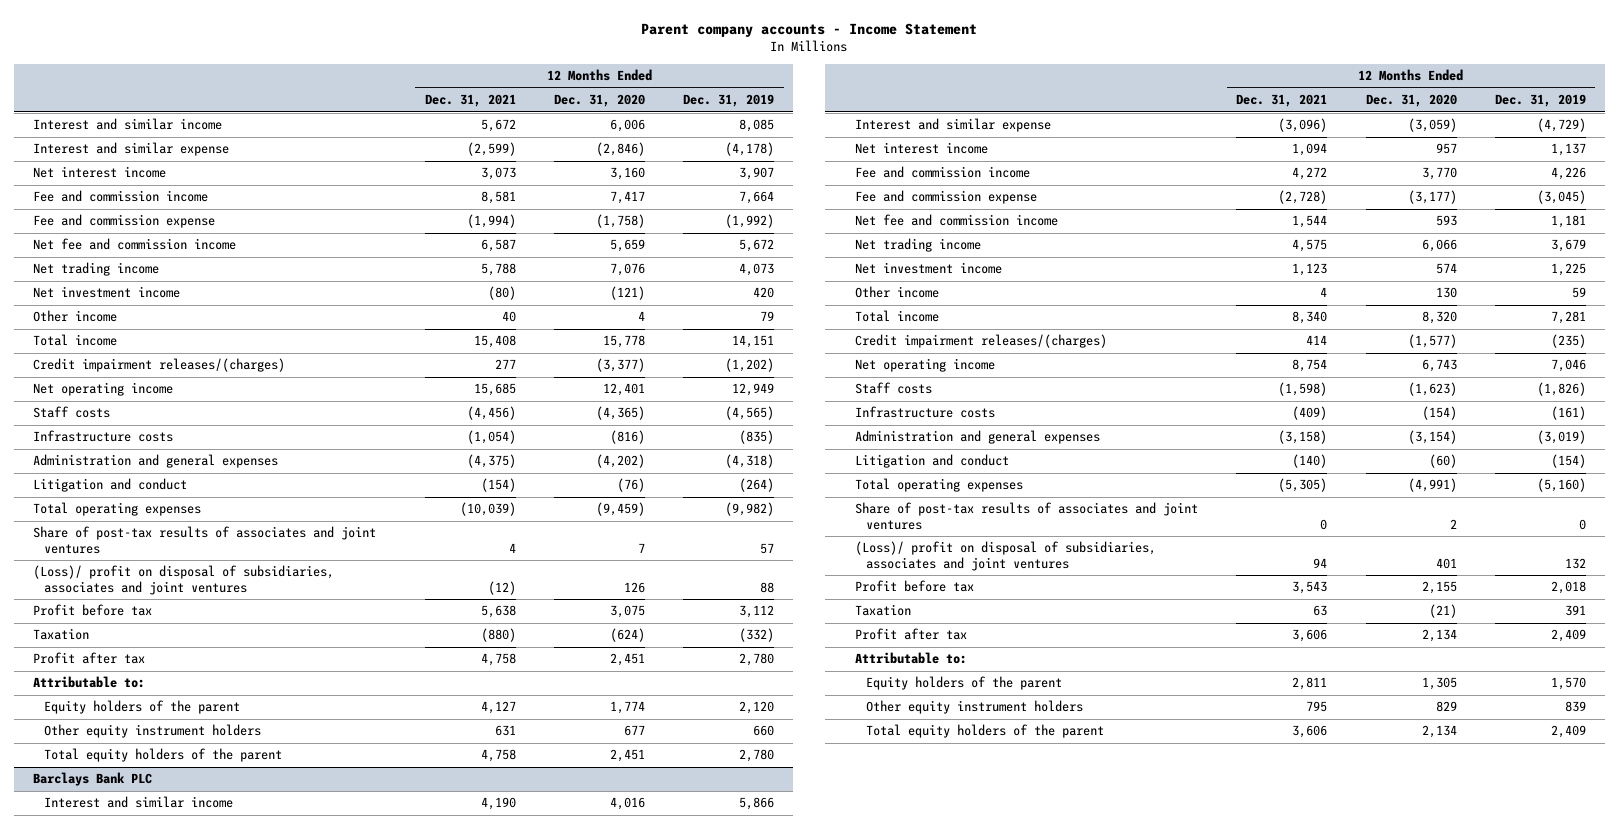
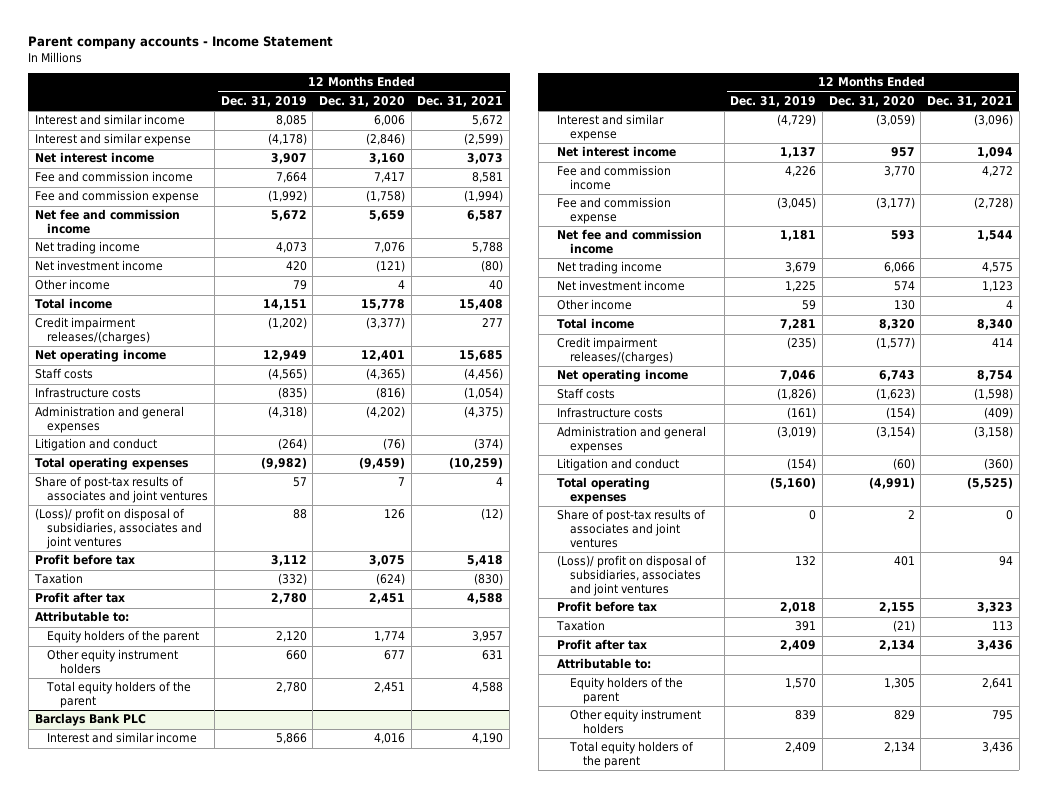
[480,478,516,493] (154) -> [474,438,504,451] (374)
[459,502,516,517] (10,039) -> [449,457,504,470] (10,259)
[480,605,516,619] 5,638 -> [467,555,504,567] 5,418
[480,628,516,643] (880) -> [474,573,504,586] (830)
[480,653,516,667] 4,758 -> [467,593,504,605] 4,588
[480,701,516,715] 4,127 -> [472,631,504,643] 3,957
[480,749,516,763] 4,758 -> [472,682,504,694] 4,588
[1292,454,1328,469] (140) -> [984,458,1014,471] (360)
[1278,478,1328,493] (5,305) -> [967,477,1014,490] (5,525)
[1292,581,1328,595] 3,543 -> [977,602,1014,614] 3,323
[1313,605,1328,617] 63 -> [992,621,1014,632] 113
[1292,629,1328,643] 3,606 -> [977,640,1014,652] 3,436
[1292,677,1328,691] 2,811 -> [982,678,1014,690] 2,641
[1292,725,1328,739] 3,606 -> [982,742,1014,754] 3,436

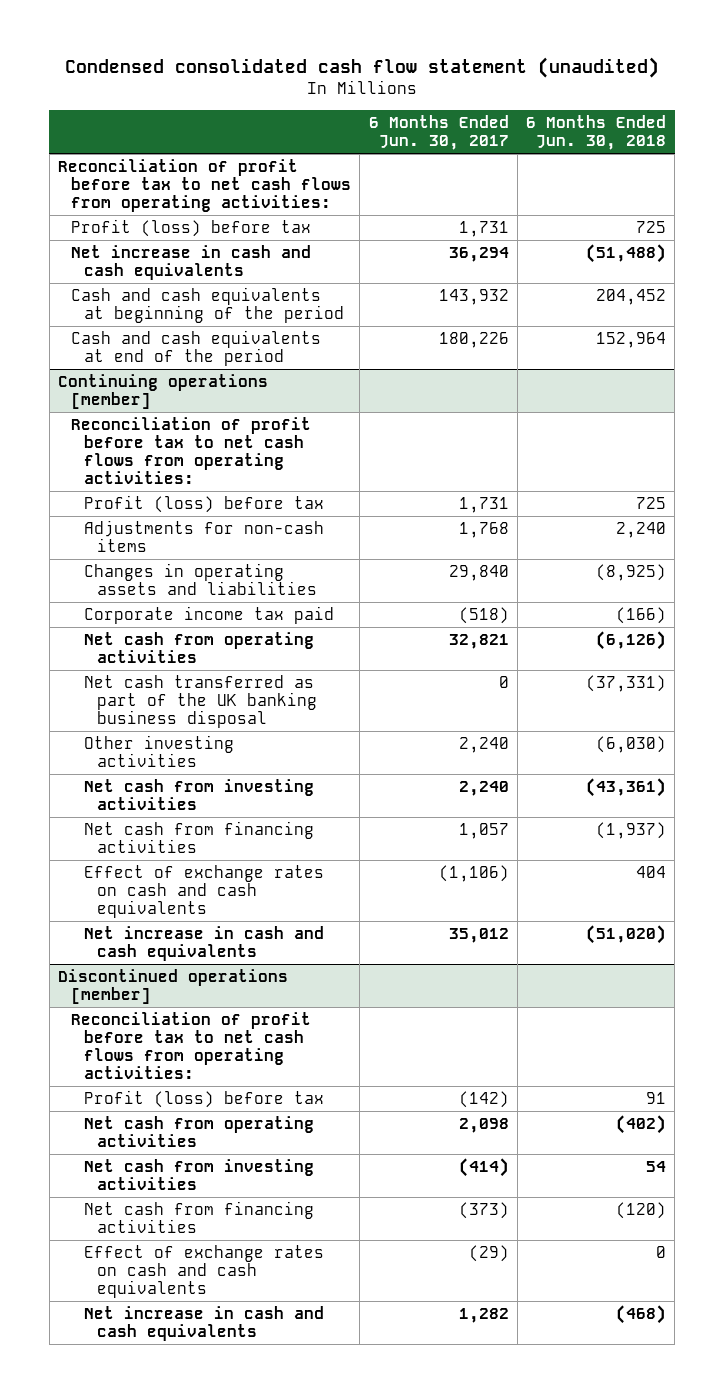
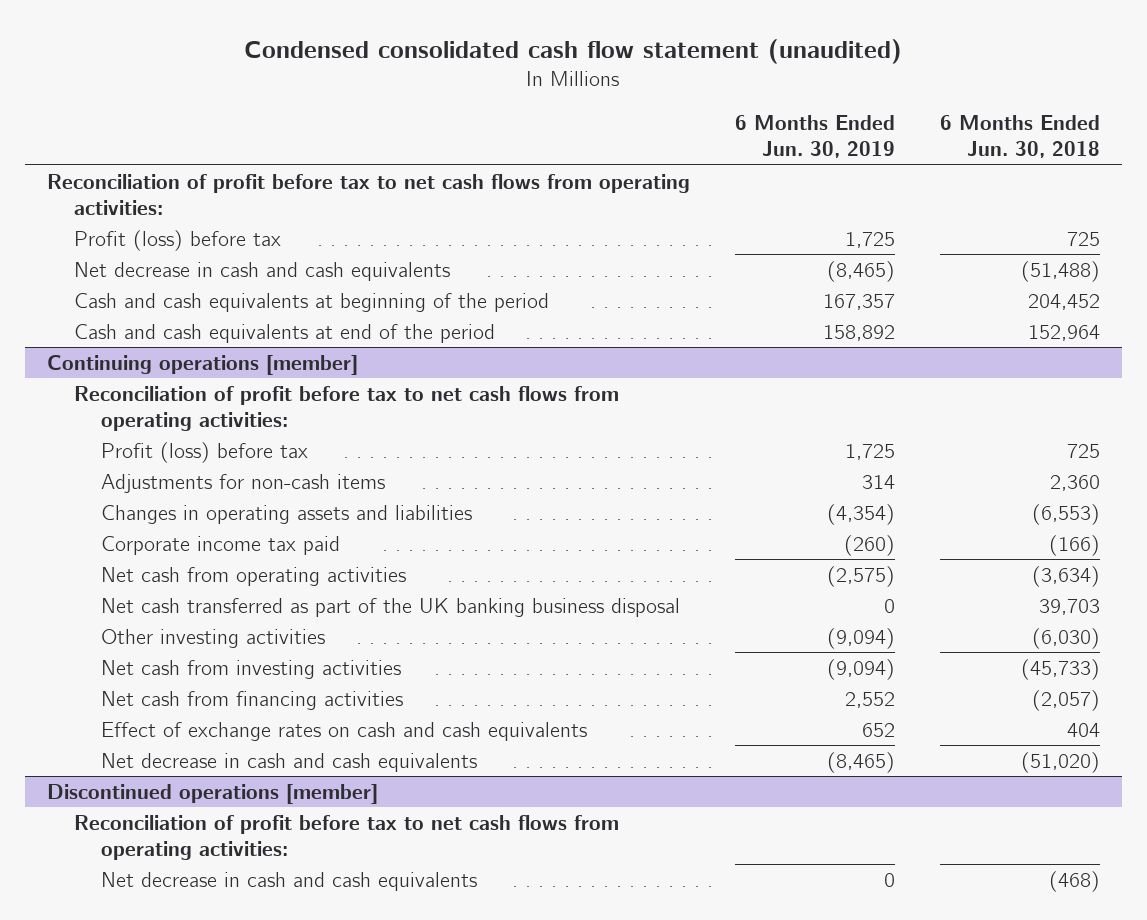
[368,115,509,151] 6 Months Ended Jun. 30, 2017 -> none
none -> [734,115,895,159] 6 Months Ended Jun. 30, 2019
[71,245,312,281] Net increase in cash and cash equivalents -> [74,261,451,281] Net decrease in cash and cash equivalents
[616,522,667,539] 2,240 -> [1049,474,1100,491] 2,360
[596,564,667,582] (8,925) -> [1031,503,1100,525] (6,553)
[596,631,667,651] (6,126) -> [1031,565,1100,587] (3,634)
[586,675,667,693] (37,331) -> [1038,598,1100,615] 39,703
[586,778,667,798] (43,361) -> [1020,658,1100,680] (45,733)
[596,822,667,840] (1,937) -> [1031,689,1100,711] (2,057)
[84,926,325,962] Net increase in cash and cash equivalents -> [100,752,477,772] Net decrease in cash and cash equivalents
[84,1090,325,1109] Profit (loss) before tax -> none
[84,1116,315,1148] Net cash from operating activities -> none
[84,1159,315,1191] Net cash from investing activities -> none
[84,1201,315,1234] Net cash from financing activities -> none
[84,1245,325,1299] Effect of exchange rates on cash and cash equivalents -> none
[84,1306,325,1342] Net increase in cash and cash equivalents -> [100,871,477,891] Net decrease in cash and cash equivalents

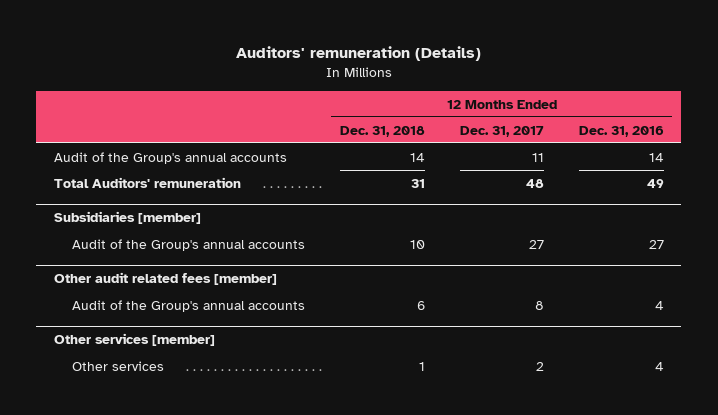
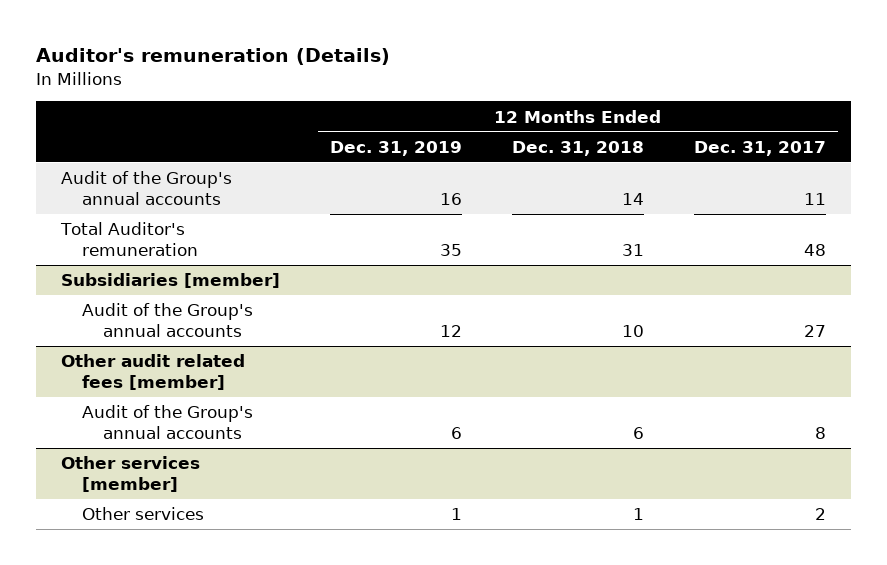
[235,46,481,62] Auditors' remuneration (Details) -> [36,48,391,66] Auditor's remuneration (Details)
[578,125,664,137] Dec. 31, 2016 -> none
none -> [330,140,463,156] Dec. 31, 2019
[53,176,241,188] Total Auditors' remuneration -> [60,222,199,257] Total Auditor's remuneration

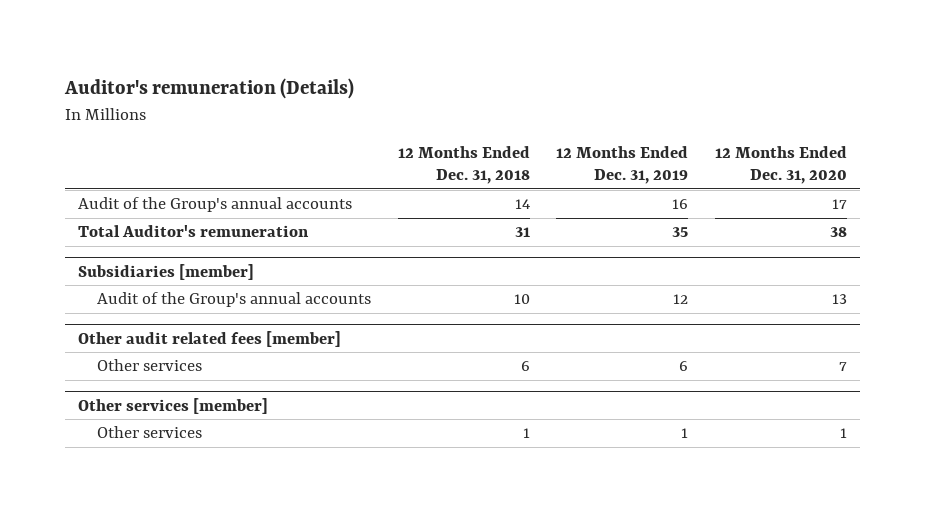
[693,140,826,156] Dec. 31, 2017 -> none
none -> [715,145,848,185] 12 Months Ended Dec. 31, 2020
[82,405,254,440] Audit of the Group's annual accounts -> none
none -> [96,359,202,372] Other services

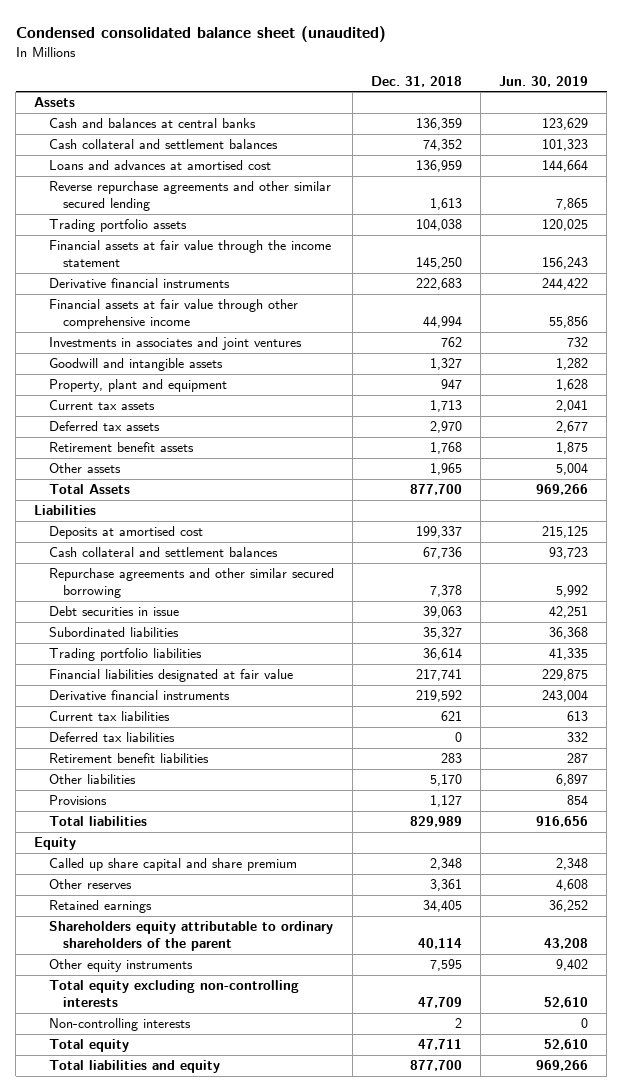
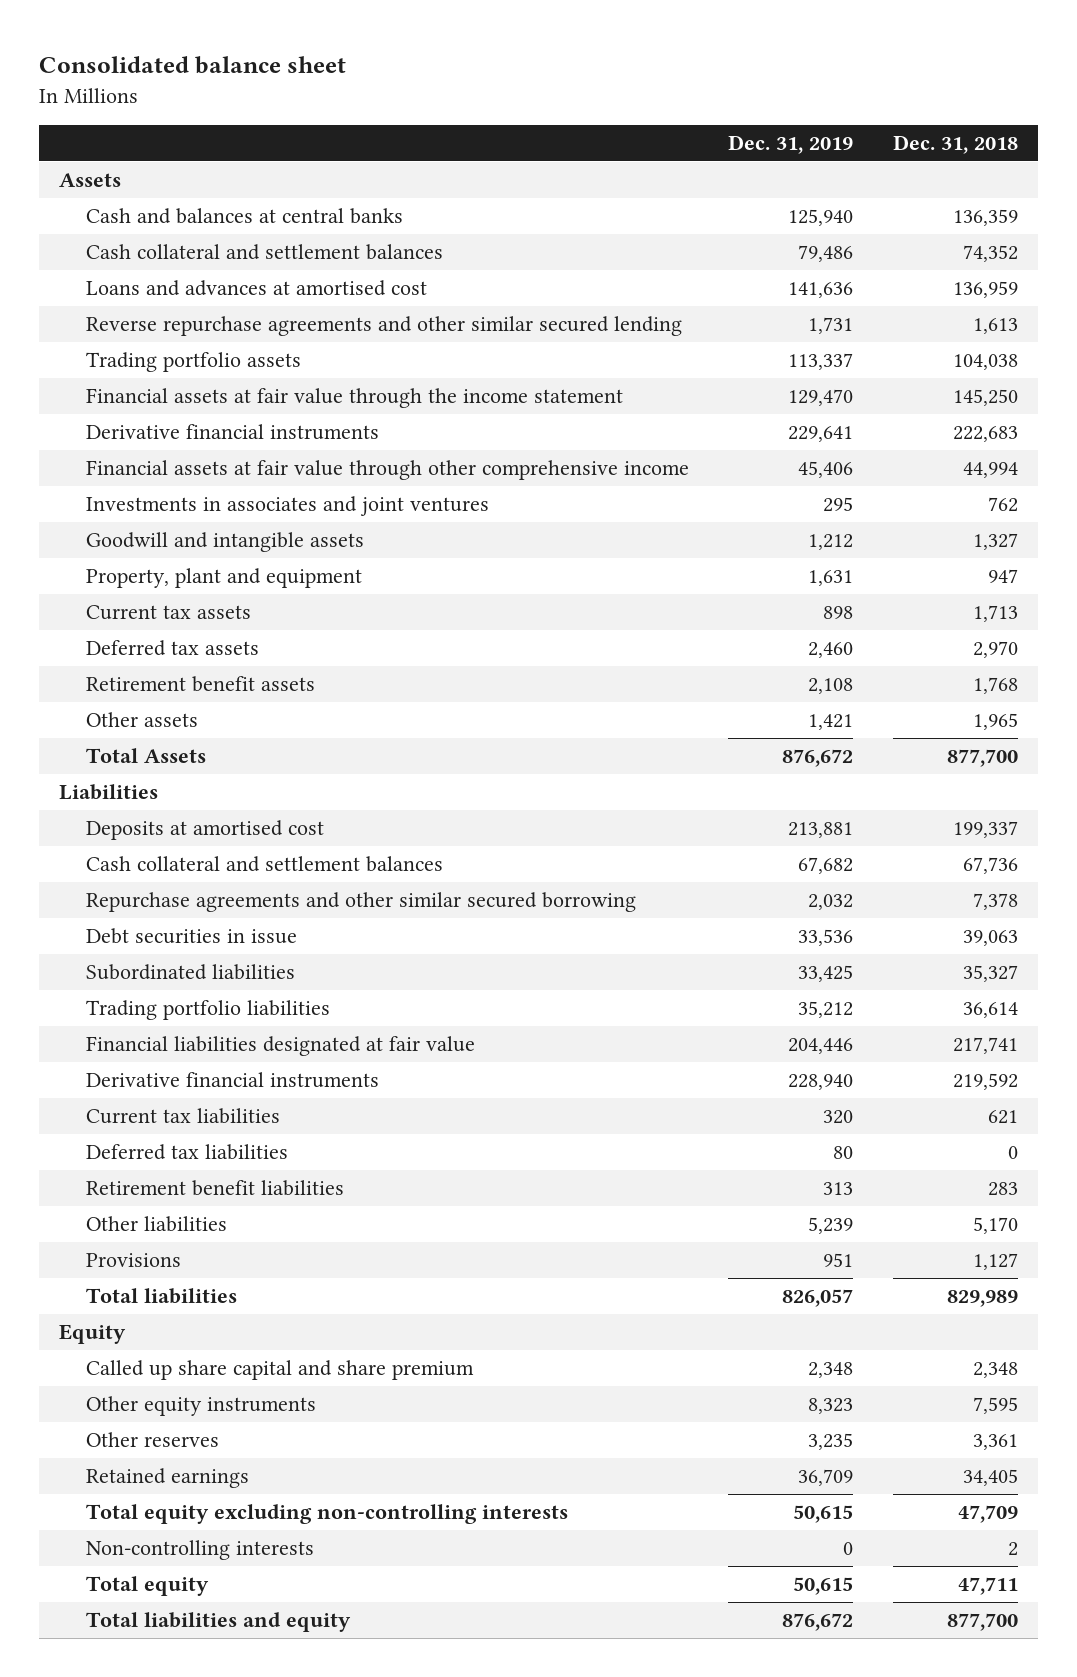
[15,25,386,42] Condensed consolidated balance sheet (unaudited) -> [39,56,347,75] Consolidated balance sheet
[499,76,589,88] Jun. 30, 2019 -> none
none -> [728,134,854,154] Dec. 31, 2019
[48,959,193,973] Other equity instruments -> [85,1396,316,1417] Other equity instruments
[48,921,333,952] Shareholders equity attributable to ordinary shareholders of the parent -> none

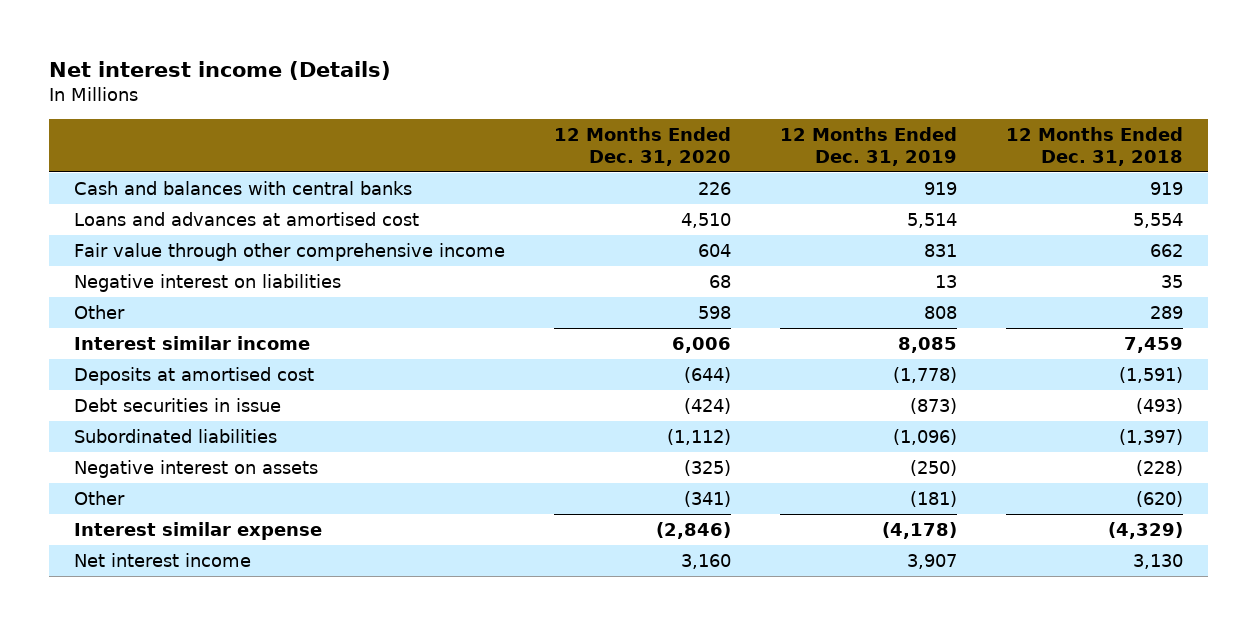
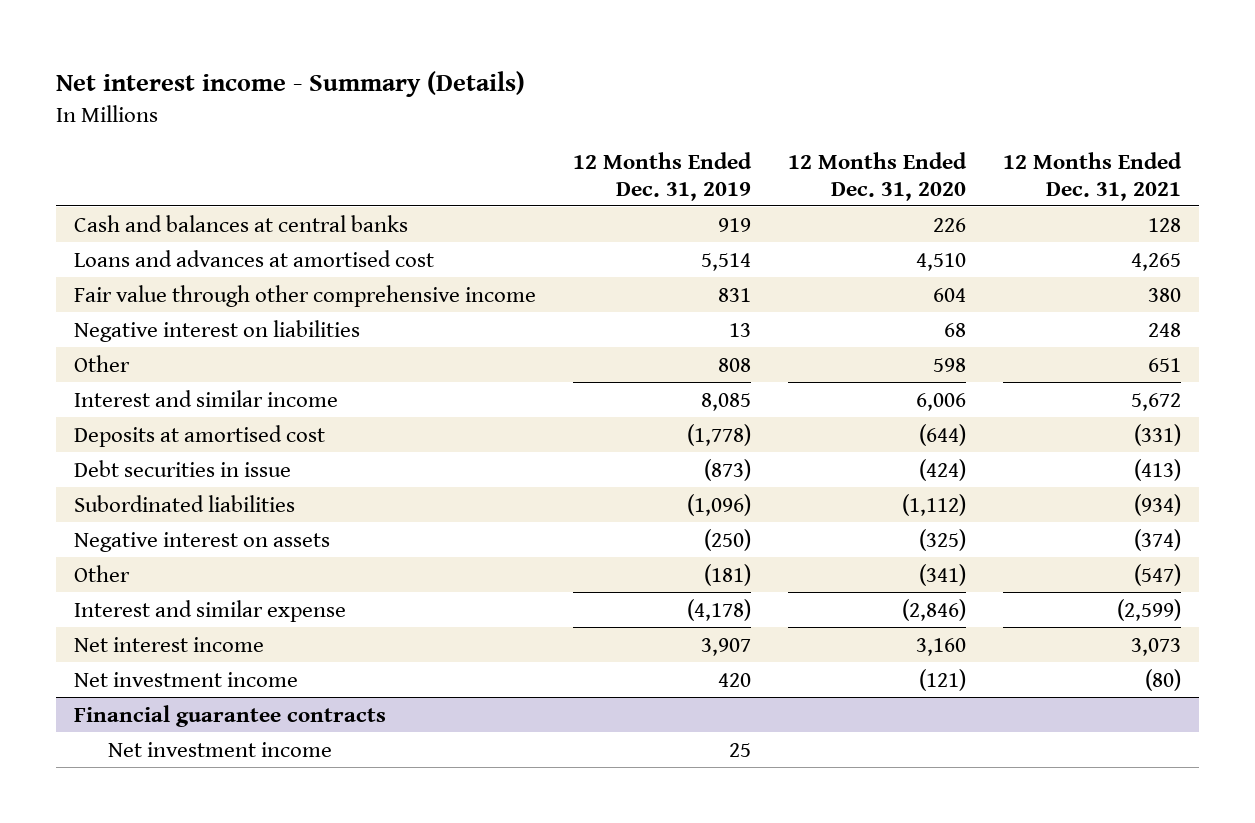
[49,61,392,81] Net interest income (Details) -> [55,70,525,97] Net interest income - Summary (Details)
[1006,126,1184,166] 12 Months Ended Dec. 31, 2018 -> none
none -> [1002,151,1182,201] 12 Months Ended Dec. 31, 2021
[73,180,412,195] Cash and balances with central banks -> [74,214,409,232] Cash and balances at central banks
[73,335,310,350] Interest similar income -> [74,389,339,407] Interest and similar income
[73,521,322,540] Interest similar expense -> [74,599,347,622] Interest and similar expense
none -> [74,671,299,687] Net investment income
none -> [74,704,387,727] Financial guarantee contracts
none -> [108,741,333,757] Net investment income

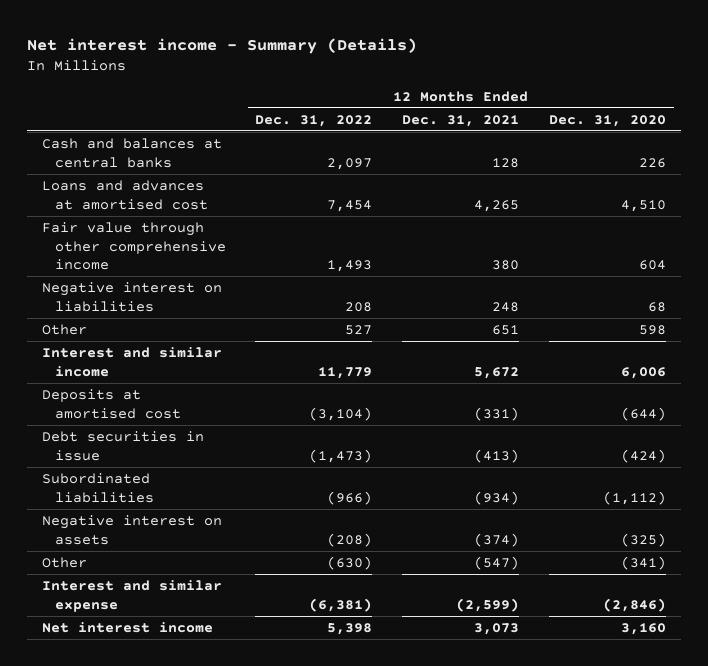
[573,151,753,201] 12 Months Ended Dec. 31, 2019 -> none
none -> [255,114,373,127] Dec. 31, 2022
[74,671,299,687] Net investment income -> none
[74,704,387,727] Financial guarantee contracts -> none
[108,741,333,757] Net investment income -> none

